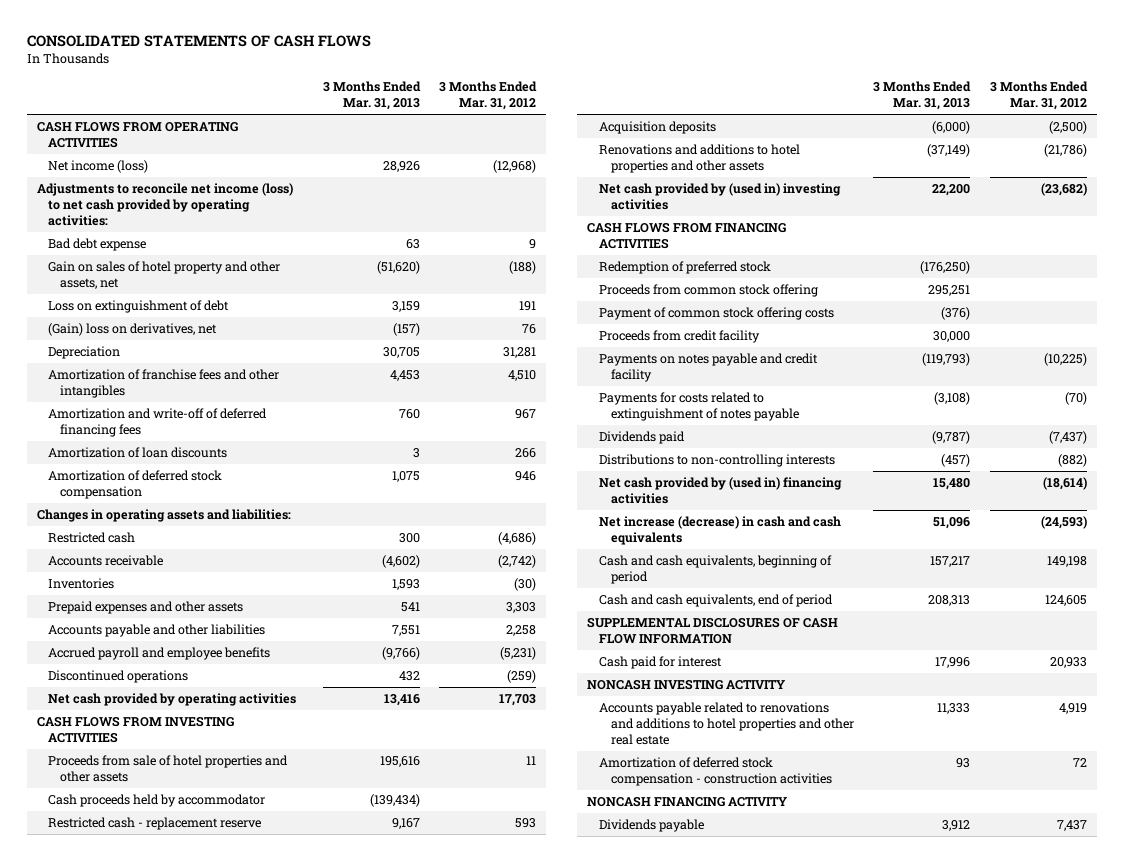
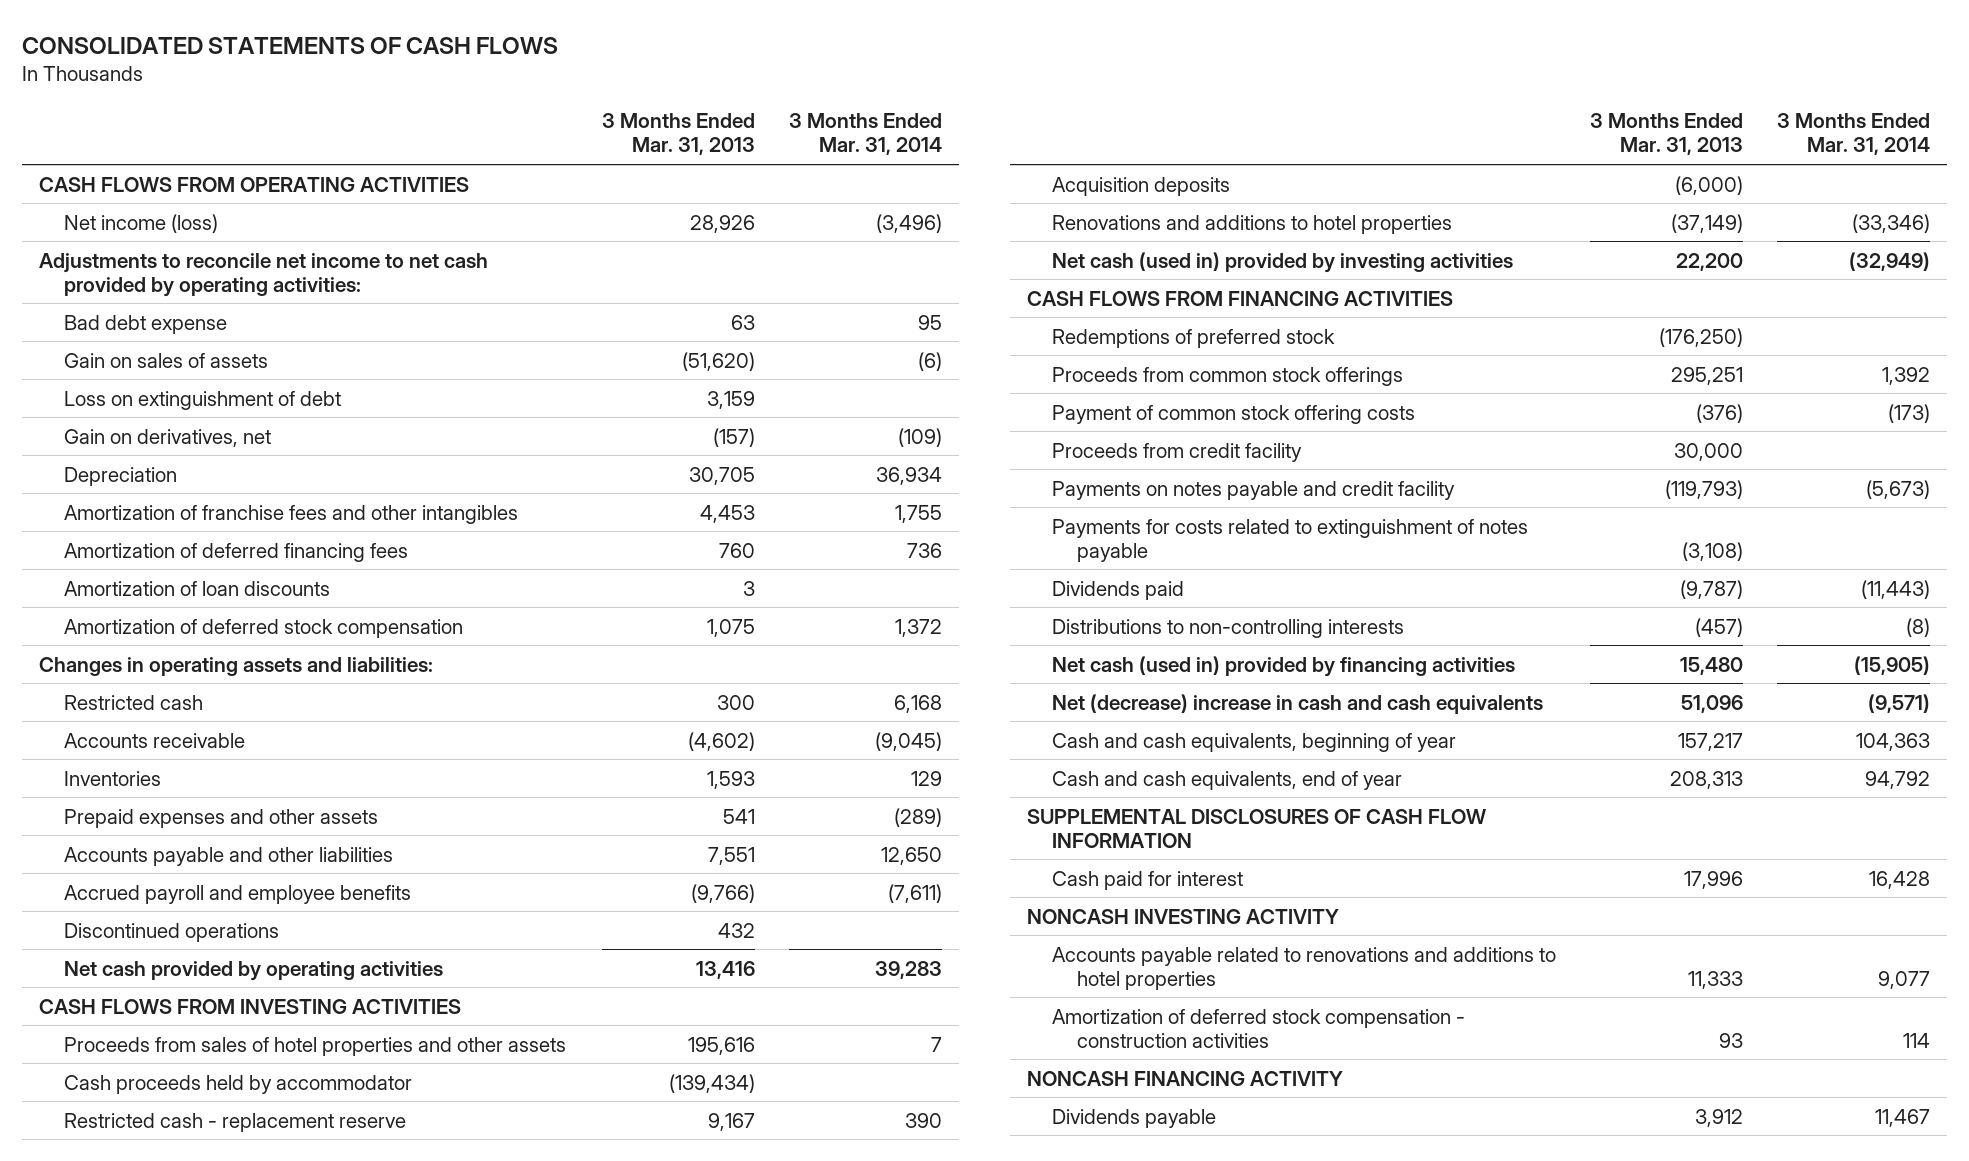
[439,81,538,111] 3 Months Ended Mar. 31, 2012 -> none
none -> [789,113,943,156] 3 Months Ended Mar. 31, 2014
[36,182,293,226] Adjustments to reconcile net income (loss) to net cash provided by operating activities: -> [39,252,489,297] Adjustments to reconcile net income to net cash provided by operating activities:
[48,260,281,289] Gain on sales of hotel property and other assets, net -> [63,352,268,368] Gain on sales of assets
[48,322,218,336] (Gain) loss on derivatives, net -> [63,428,271,447] Gain on derivatives, net
[48,407,268,437] Amortization and write-off of deferred financing fees -> [63,542,408,562] Amortization of deferred financing fees
[48,754,289,782] Proceeds from sale of hotel properties and other assets -> [63,1036,566,1056] Proceeds from sales of hotel properties and other assets
[598,143,800,173] Renovations and additions to hotel properties and other assets -> [1051,214,1452,234] Renovations and additions to hotel properties
[598,182,841,210] Net cash provided by (used in) investing activities -> [1051,251,1513,273] Net cash (used in) provided by investing activities
[598,260,771,274] Redemption of preferred stock -> [1051,328,1335,348] Redemptions of preferred stock
[598,283,818,297] Proceeds from common stock offering -> [1051,366,1403,386] Proceeds from common stock offerings
[598,476,842,504] Net cash provided by (used in) financing activities -> [1051,655,1515,677] Net cash (used in) provided by financing activities
[598,515,841,545] Net increase (decrease) in cash and cash equivalents -> [1051,693,1543,714] Net (decrease) increase in cash and cash equivalents
[598,554,832,584] Cash and cash equivalents, beginning of period -> [1051,732,1456,752] Cash and cash equivalents, beginning of year
[598,593,833,607] Cash and cash equivalents, end of period -> [1051,770,1402,790] Cash and cash equivalents, end of year
[598,701,854,745] Accounts payable related to renovations and additions to hotel properties and other real estate -> [1051,946,1556,990] Accounts payable related to renovations and additions to hotel properties

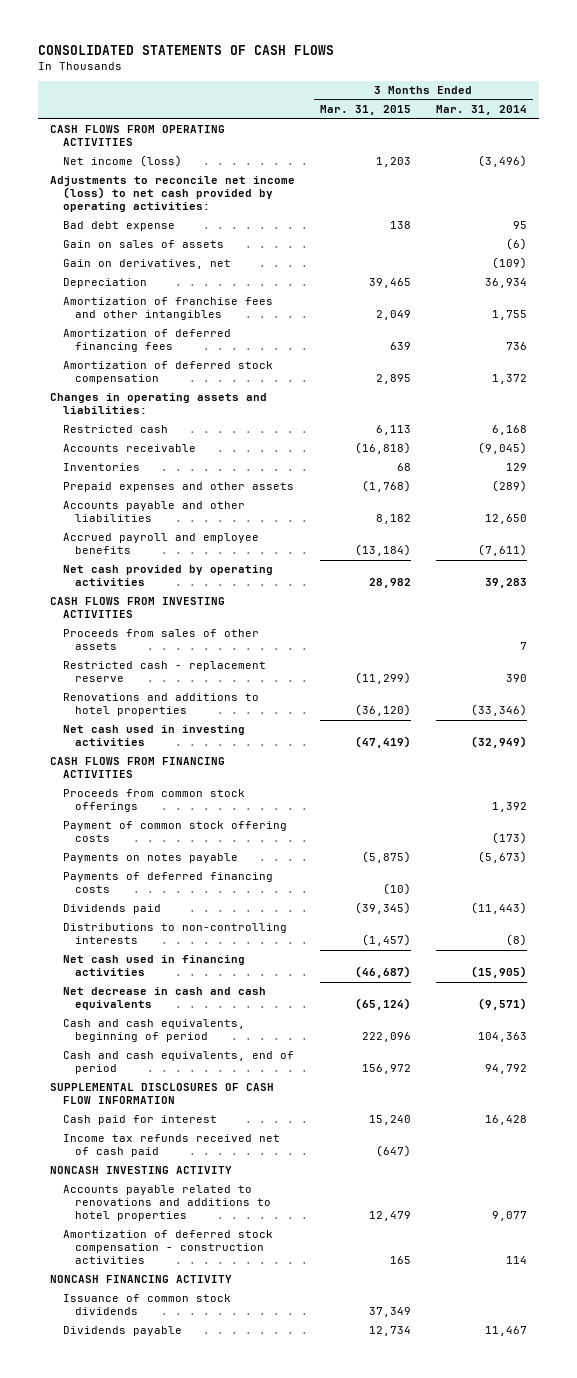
[602,113,756,156] 3 Months Ended Mar. 31, 2013 -> none
none -> [320,105,412,116] Mar. 31, 2015
[39,252,489,297] Adjustments to reconcile net income to net cash provided by operating activities: -> [50,176,296,213] Adjustments to reconcile net income (loss) to net cash provided by operating activities:
[63,390,341,410] Loss on extinguishment of debt -> none
[63,580,330,596] Amortization of loan discounts -> none
[63,922,279,942] Discontinued operations -> none
[63,1074,412,1094] Cash proceeds held by accommodator -> none
[63,1036,566,1056] Proceeds from sales of hotel properties and other assets -> [62,629,259,651] Proceeds from sales of other assets
[1051,176,1230,196] Acquisition deposits -> none
[1051,251,1513,273] Net cash (used in) provided by investing activities -> [62,725,245,747] Net cash used in investing activities
[1051,328,1335,348] Redemptions of preferred stock -> none
[1051,442,1302,462] Proceeds from credit facility -> none
[1051,518,1528,562] Payments for costs related to extinguishment of notes payable -> none
[1051,480,1455,500] Payments on notes payable and credit facility -> [62,853,238,864] Payments on notes payable
none -> [62,872,273,894] Payments of deferred financing costs
[1051,655,1515,677] Net cash (used in) provided by financing activities -> [62,955,245,977] Net cash used in financing activities
[1051,693,1543,714] Net (decrease) increase in cash and cash equivalents -> [62,987,266,1011] Net decrease in cash and cash equivalents
[1051,732,1456,752] Cash and cash equivalents, beginning of year -> [62,1019,245,1043] Cash and cash equivalents, beginning of period
[1051,770,1402,790] Cash and cash equivalents, end of year -> [62,1051,294,1075] Cash and cash equivalents, end of period
none -> [62,1134,280,1158] Income tax refunds received net of cash paid
none -> [62,1294,231,1316] Issuance of common stock dividends

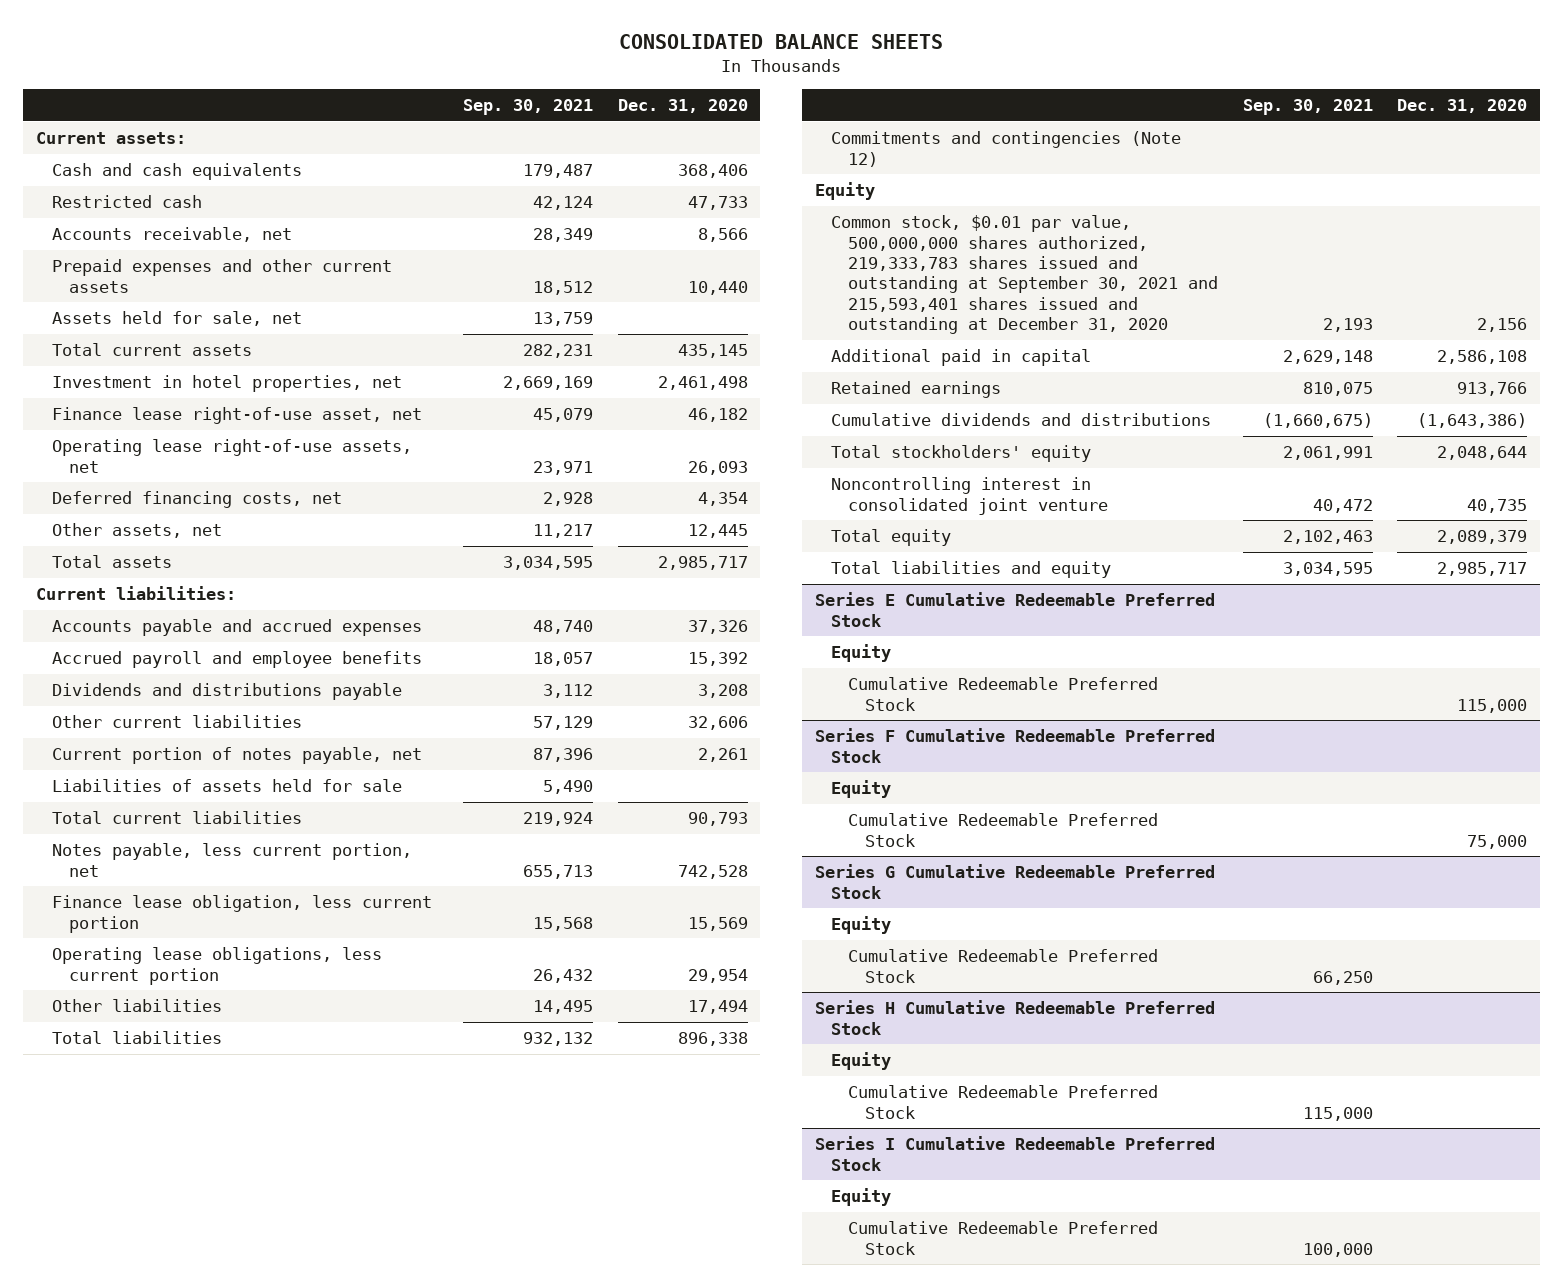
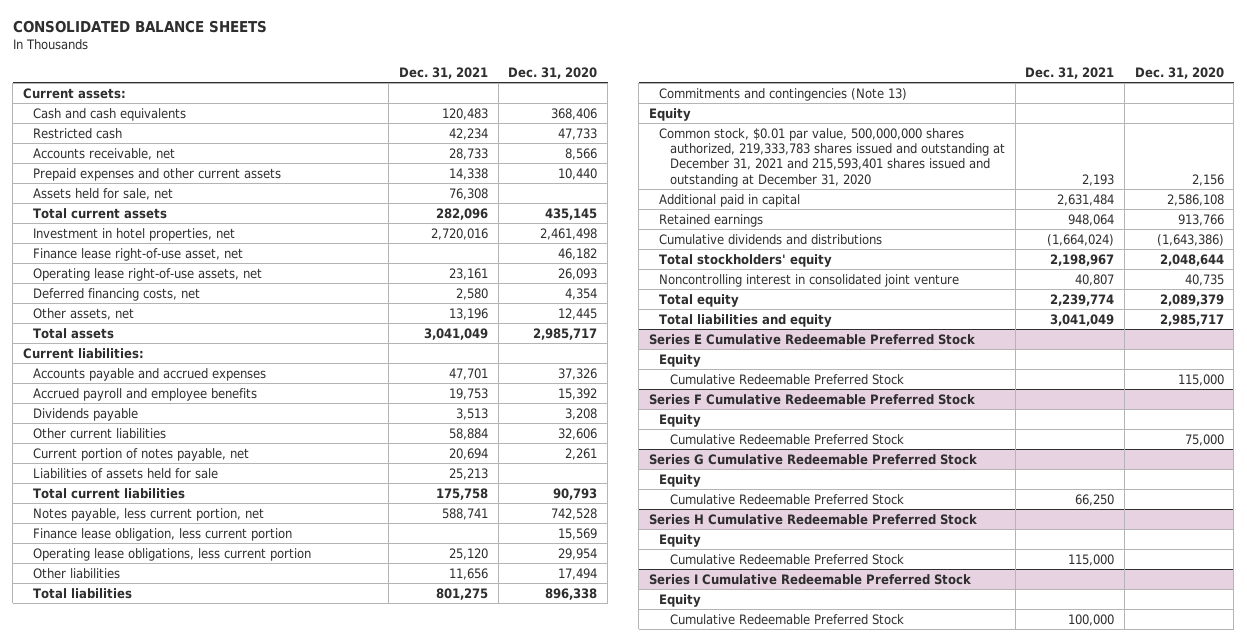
[463,98,594,115] Sep. 30, 2021 -> none
none -> [399,66,489,79] Dec. 31, 2021
[52,683,403,701] Dividends and distributions payable -> [33,407,139,421] Dividends payable
[831,131,1182,167] Commitments and contingencies (Note 12) -> [659,87,908,101] Commitments and contingencies (Note 13)
[831,215,1218,335] Common stock, $0.01 par value, 500,000,000 shares authorized, 219,333,783 shares issued and outstanding at September 30, 2021 and 215,593,401 shares issued and outstanding at December 31, 2020 -> [659,127,1005,187] Common stock, $0.01 par value, 500,000,000 shares authorized, 219,333,783 shares issued and outstanding at December 31, 2021 and 215,593,401 shares issued and outstanding at December 31, 2020

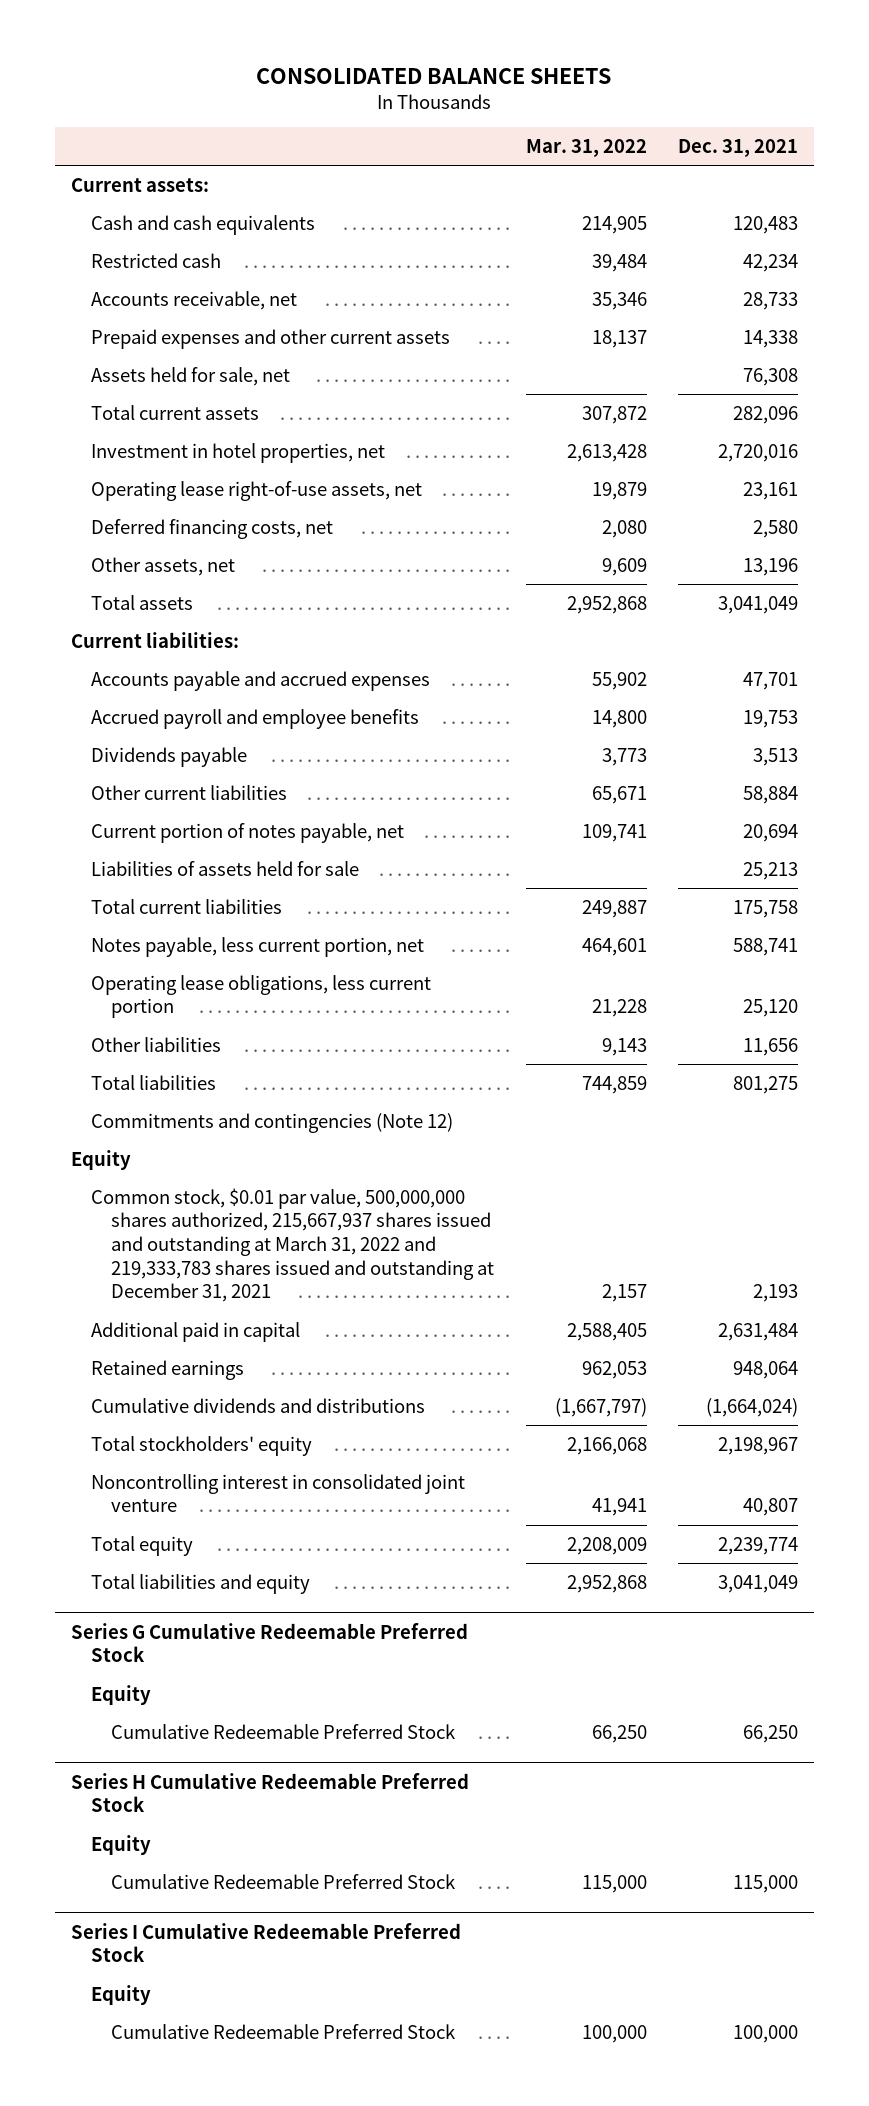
[508,66,598,79] Dec. 31, 2020 -> none
none -> [525,138,647,157] Mar. 31, 2022
[33,247,244,261] Finance lease right-of-use asset, net -> none
[33,527,293,541] Finance lease obligation, less current portion -> none
[659,87,908,101] Commitments and contingencies (Note 13) -> [91,1112,454,1133] Commitments and contingencies (Note 12)
[659,127,1005,187] Common stock, $0.01 par value, 500,000,000 shares authorized, 219,333,783 shares issued and outstanding at December 31, 2021 and 215,593,401 shares issued and outstanding at December 31, 2020 -> [91,1187,495,1303] Common stock, $0.01 par value, 500,000,000 shares authorized, 215,667,937 shares issued and outstanding at March 31, 2022 and 219,333,783 shares issued and outstanding at December 31, 2021
[649,333,976,345] Series E Cumulative Redeemable Preferred Stock -> none
[659,353,702,367] Equity -> none
[669,373,904,385] Cumulative Redeemable Preferred Stock -> none
[649,393,976,405] Series F Cumulative Redeemable Preferred Stock -> none
[659,413,702,427] Equity -> none
[669,433,904,445] Cumulative Redeemable Preferred Stock -> none

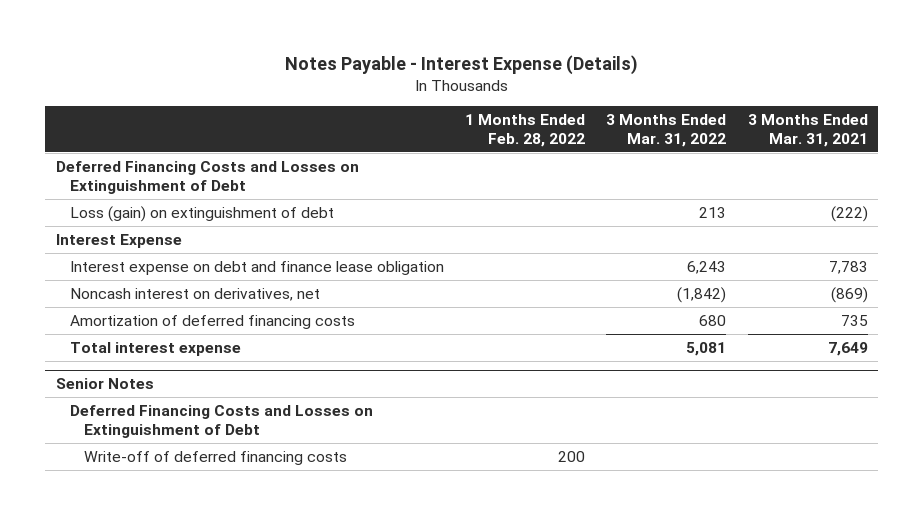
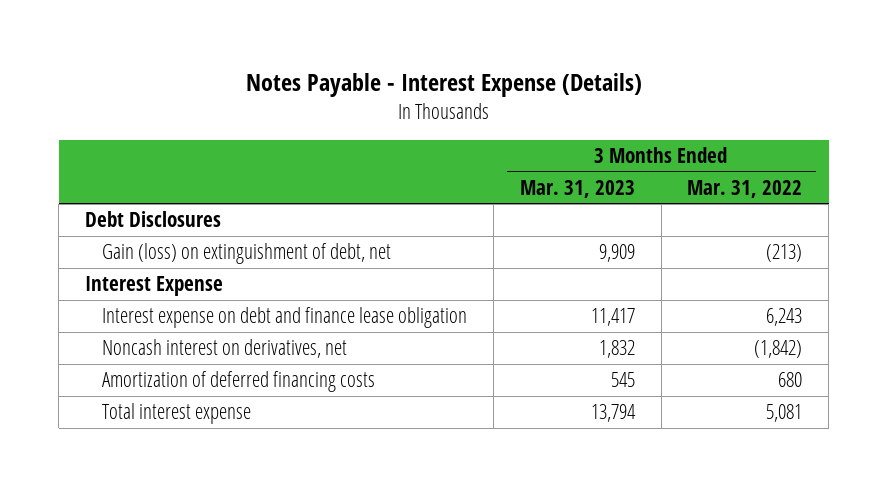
[465,114,586,147] 1 Months Ended Feb. 28, 2022 -> none
[747,114,868,147] 3 Months Ended Mar. 31, 2021 -> none
none -> [519,179,635,198] Mar. 31, 2023
[56,161,360,194] Deferred Financing Costs and Losses on Extinguishment of Debt -> none
none -> [84,211,221,228] Debt Disclosures
[69,206,334,223] Loss (gain) on extinguishment of debt -> [102,243,392,265] Gain (loss) on extinguishment of debt, net
[699,207,727,219] 213 -> [766,244,803,263] (213)
[56,378,155,390] Senior Notes -> none
[69,405,373,438] Deferred Financing Costs and Losses on Extinguishment of Debt -> none
[83,451,347,466] Write-off of deferred financing costs -> none

